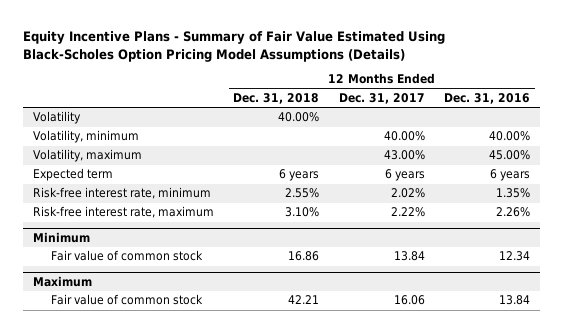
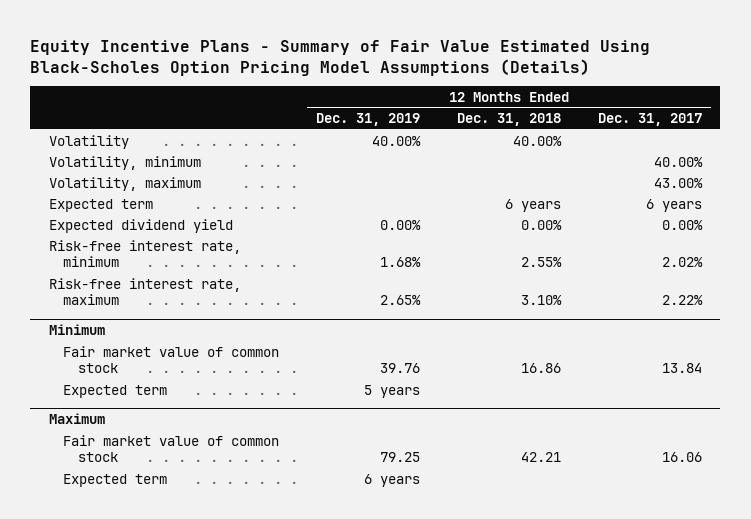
[444,92,531,104] Dec. 31, 2016 -> none
none -> [316,113,421,127] Dec. 31, 2019
none -> [48,218,233,233] Expected dividend yield
[50,250,203,262] Fair value of common stock -> [63,345,280,374] Fair market value of common stock
none -> [63,384,168,398] Expected term
[50,294,203,306] Fair value of common stock -> [63,434,280,463] Fair market value of common stock
none -> [63,473,168,487] Expected term

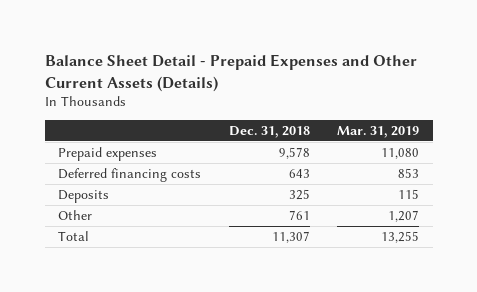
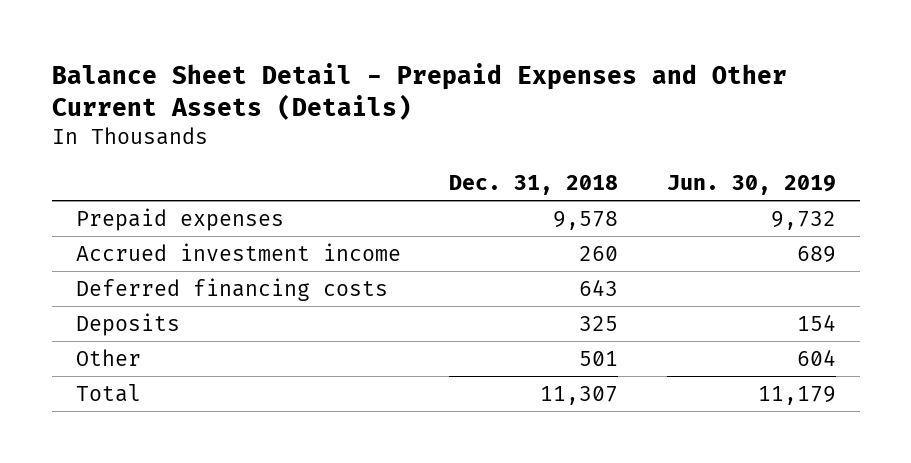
[337,126,420,139] Mar. 31, 2019 -> none
none -> [666,175,836,196] Jun. 30, 2019
none -> [75,242,401,261] Accrued investment income
[288,209,310,220] 761 -> [579,350,619,366] 501

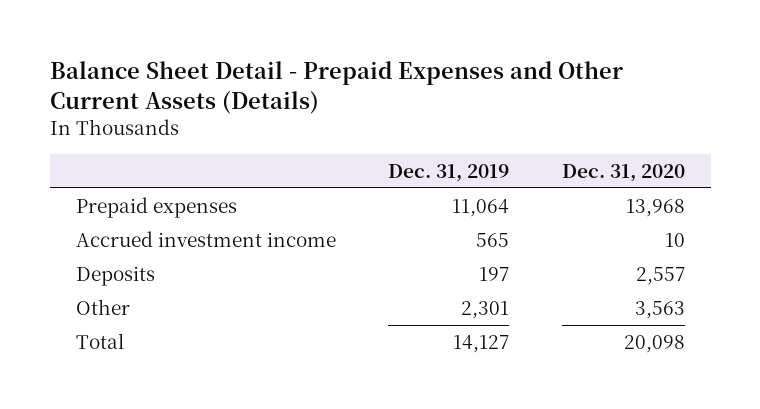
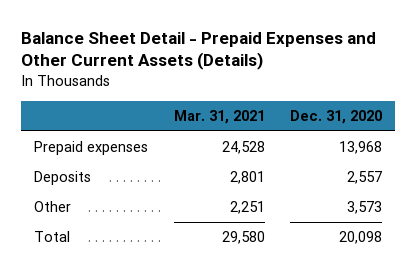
[388,163,510,182] Dec. 31, 2019 -> none
none -> [173,110,265,125] Mar. 31, 2021
[75,230,336,247] Accrued investment income -> none
[634,300,685,319] 3,563 -> [347,201,383,215] 3,573

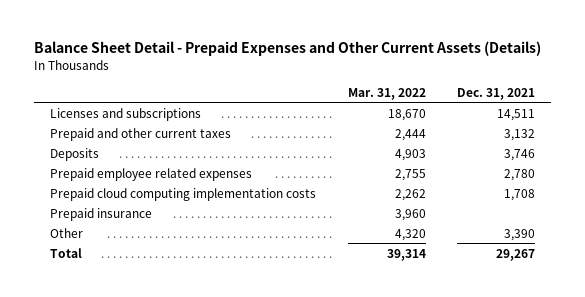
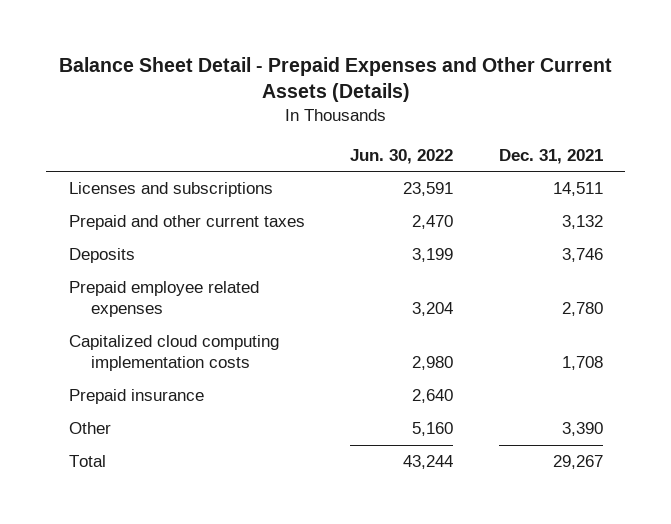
[347,87,426,100] Mar. 31, 2022 -> none
none -> [350,148,454,164] Jun. 30, 2022
[50,187,317,201] Prepaid cloud computing implementation costs -> [68,335,279,371] Capitalized cloud computing implementation costs

